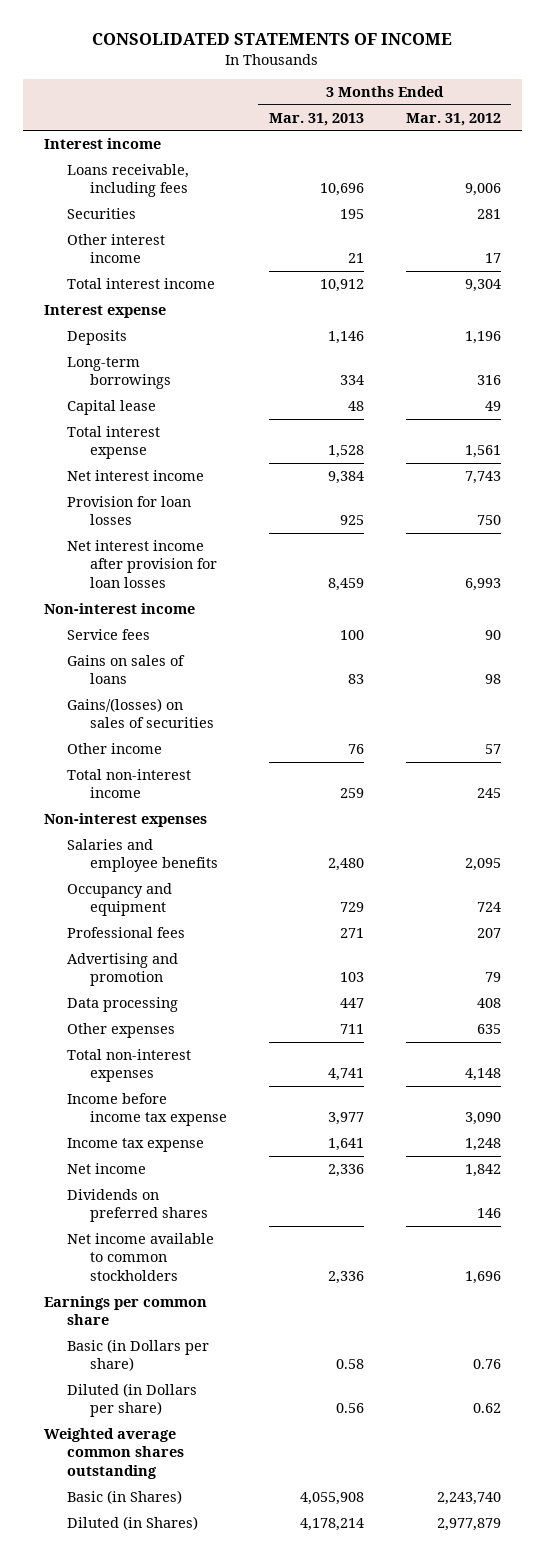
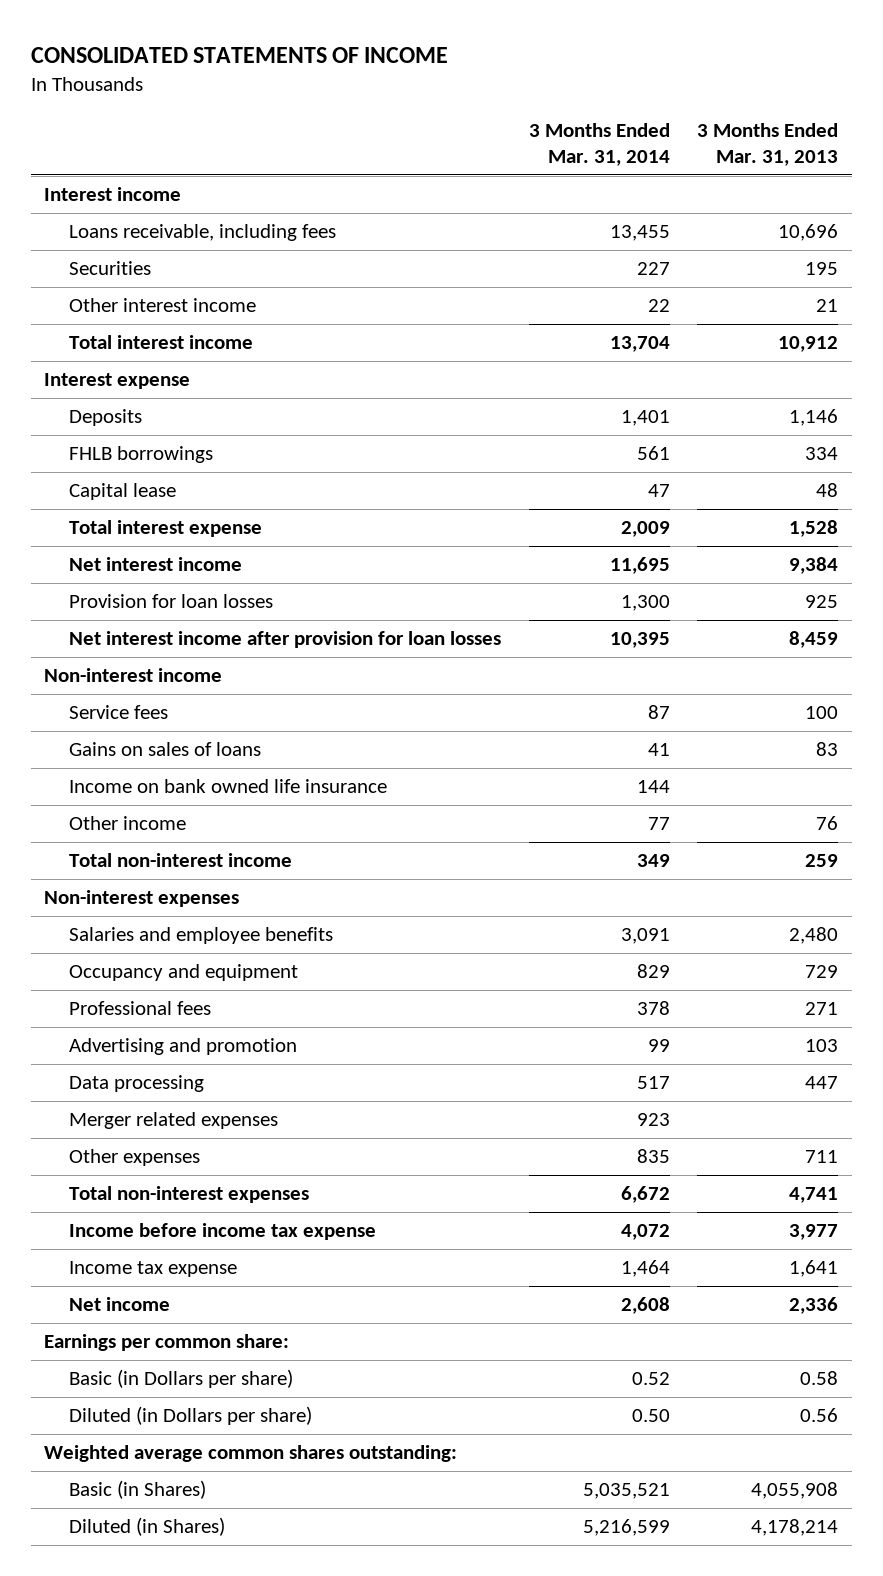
[405,112,501,126] Mar. 31, 2012 -> none
none -> [528,122,670,166] 3 Months Ended Mar. 31, 2014
[66,357,171,390] Long-term borrowings -> [69,446,214,464] FHLB borrowings
[66,698,214,729] Gains/(losses) on sales of securities -> none
none -> [69,779,388,794] Income on bank owned life insurance
none -> [69,1112,279,1130] Merger related expenses
[66,1189,208,1223] Dividends on preferred shares -> none
[66,1233,214,1281] Net income available to common stockholders -> none
[43,1296,207,1326] Earnings per common share -> [44,1334,290,1352] Earnings per common share:
[43,1428,184,1479] Weighted average common shares outstanding -> [44,1445,458,1463] Weighted average common shares outstanding:

